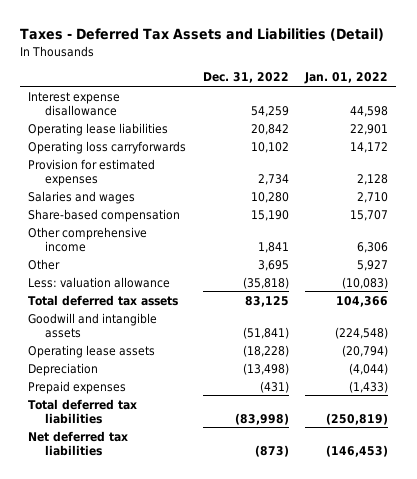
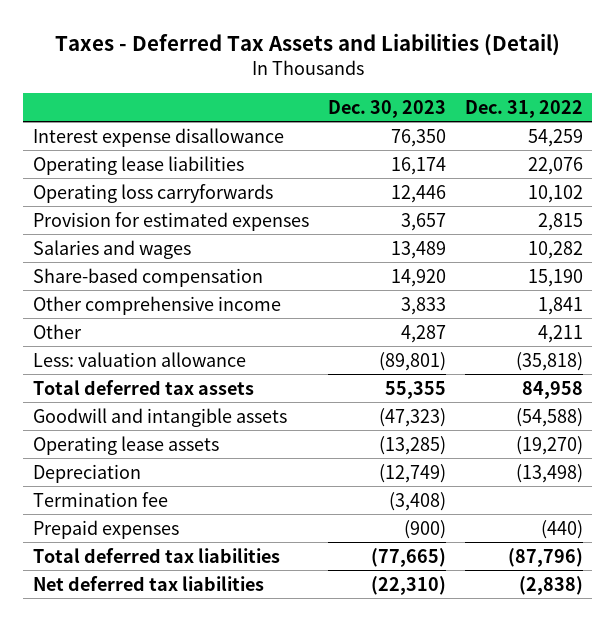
[304,72,389,85] Jan. 01, 2022 -> none
none -> [327,99,446,118] Dec. 30, 2023
[250,123,289,135] 20,842 -> [527,156,583,175] 22,076
[257,173,289,185] 2,734 -> [537,212,583,231] 2,815
[250,191,289,203] 10,280 -> [527,240,583,259] 10,282
[257,259,289,271] 3,695 -> [537,324,583,343] 4,211
[244,295,289,307] 83,125 -> [521,380,583,399] 84,958
[242,326,289,339] (51,841) -> [515,407,583,427] (54,588)
[242,344,289,357] (18,228) -> [515,435,583,455] (19,270)
none -> [32,491,168,507] Termination fee
[259,380,289,393] (431) -> [540,519,583,539] (440)
[234,412,289,425] (83,998) -> [507,547,583,567] (87,796)
[254,444,289,457] (873) -> [518,575,583,595] (2,838)

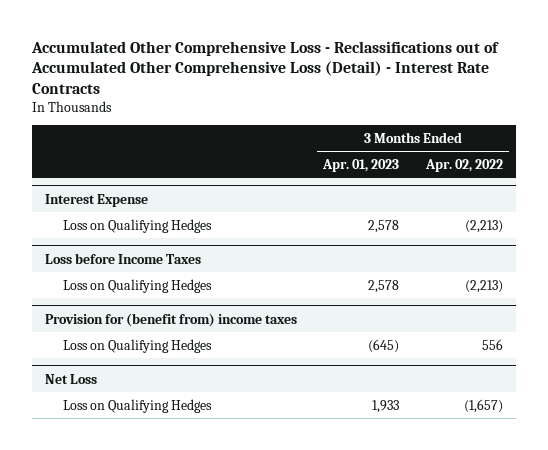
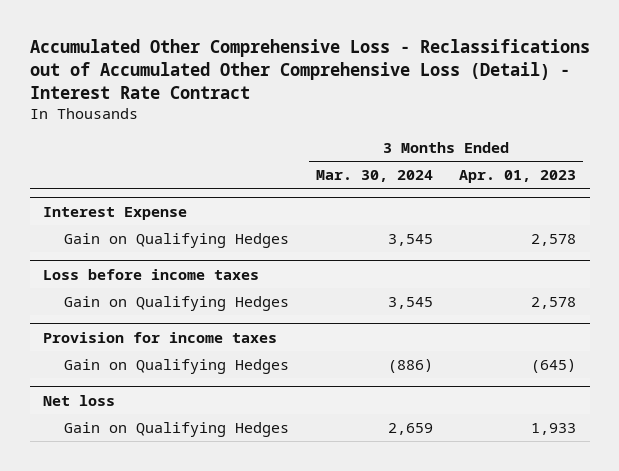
[30,40,499,95] Accumulated Other Comprehensive Loss - Reclassifications out of Accumulated Other Comprehensive Loss (Detail) - Interest Rate Contracts -> [29,38,590,100] Accumulated Other Comprehensive Loss - Reclassifications out of Accumulated Other Comprehensive Loss (Detail) - Interest Rate Contract
[424,158,503,172] Apr. 02, 2022 -> none
none -> [315,170,433,183] Mar. 30, 2024
[62,218,212,233] Loss on Qualifying Hedges -> [63,232,289,248] Gain on Qualifying Hedges
[45,252,202,264] Loss before Income Taxes -> [42,268,259,280] Loss before income taxes
[62,278,212,293] Loss on Qualifying Hedges -> [63,295,289,311] Gain on Qualifying Hedges
[45,312,298,327] Provision for (benefit from) income taxes -> [42,331,277,343] Provision for income taxes
[62,338,212,353] Loss on Qualifying Hedges -> [63,358,289,374] Gain on Qualifying Hedges
[45,373,98,384] Net Loss -> [42,394,115,406] Net loss
[62,398,212,413] Loss on Qualifying Hedges -> [63,421,289,437] Gain on Qualifying Hedges

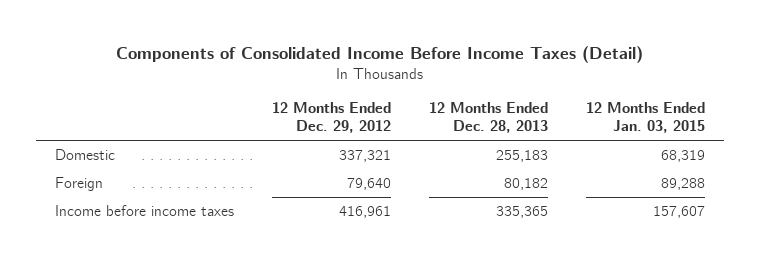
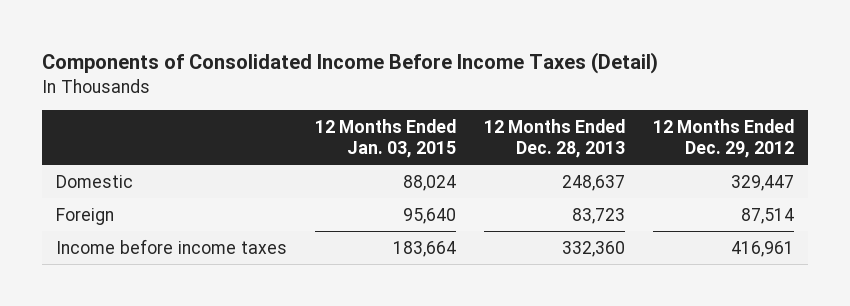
[339,150,392,163] 337,321 -> [731,174,795,191] 329,447
[496,150,549,163] 255,183 -> [562,174,626,191] 248,637
[660,150,705,163] 68,319 -> [403,174,457,191] 88,024
[347,178,392,191] 79,640 -> [741,207,795,224] 87,514
[504,178,549,191] 80,182 -> [572,207,626,224] 83,723
[660,178,705,191] 89,288 -> [403,207,457,224] 95,640
[496,206,549,219] 335,365 -> [562,240,626,257] 332,360
[652,206,705,219] 157,607 -> [393,240,457,257] 183,664

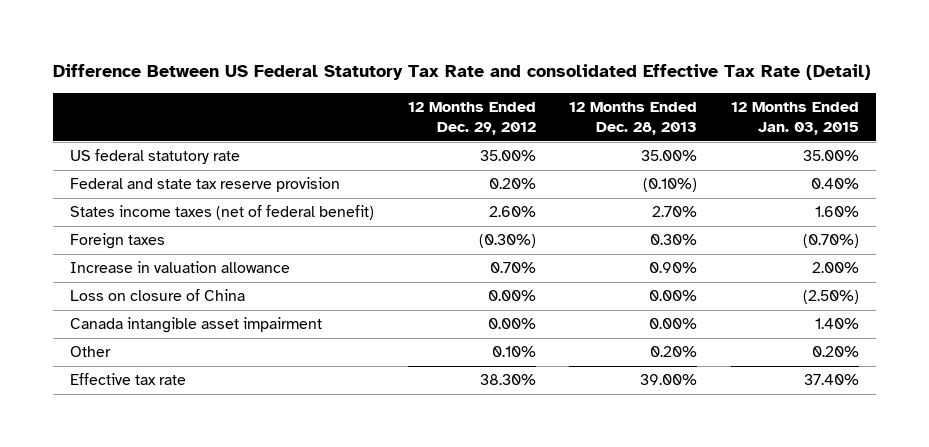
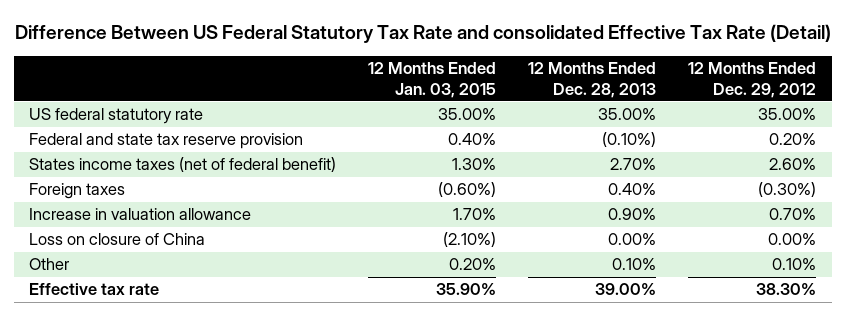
[69,317,322,334] Canada intangible asset impairment -> none
[815,206,860,218] 1.60% -> [452,158,497,171] 1.30%
[650,234,698,246] 0.30% -> [608,183,657,196] 0.40%
[803,234,860,249] (0.70%) -> [438,182,497,198] (0.60%)
[812,262,860,274] 2.00% -> [453,208,497,221] 1.70%
[803,290,860,305] (2.50%) -> [443,232,497,248] (2.10%)
[650,346,698,358] 0.20% -> [612,258,657,271] 0.10%
[804,374,860,386] 37.40% -> [436,283,497,296] 35.90%

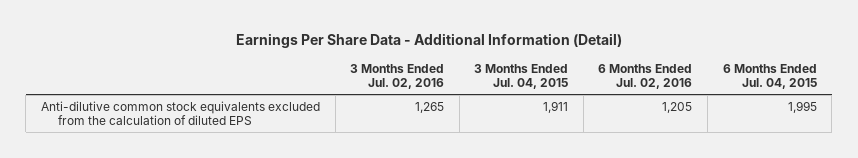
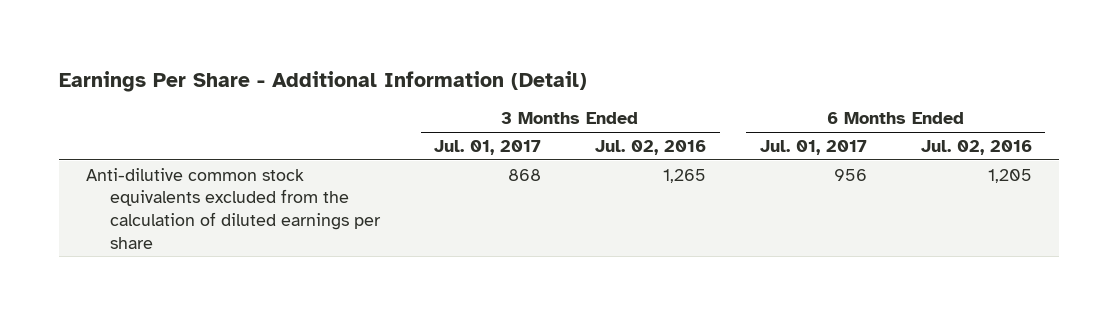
[235,32,622,48] Earnings Per Share Data - Additional Information (Detail) -> [58,70,587,92] Earnings Per Share - Additional Information (Detail)
[474,64,569,90] 3 Months Ended Jul. 04, 2015 -> none
[722,64,817,90] 6 Months Ended Jul. 04, 2015 -> none
none -> [434,139,542,155] Jul. 01, 2017
none -> [759,139,867,155] Jul. 01, 2017
[40,101,320,126] Anti-dilutive common stock equivalents excluded from the calculation of diluted EPS -> [85,167,382,249] Anti-dilutive common stock equivalents excluded from the calculation of diluted earnings per share

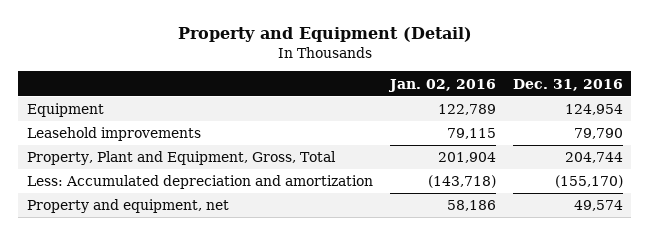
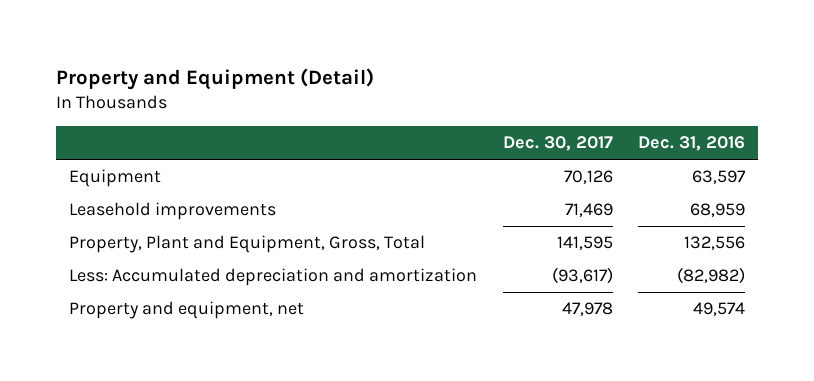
[387,78,496,92] Jan. 02, 2016 -> none
none -> [502,136,613,152] Dec. 30, 2017
[564,104,623,116] 124,954 -> [692,170,747,185] 63,597
[573,128,623,140] 79,790 -> [690,203,746,218] 68,959
[564,152,623,164] 204,744 -> [684,236,746,251] 132,556
[554,175,623,189] (155,170) -> [677,267,746,285] (82,982)

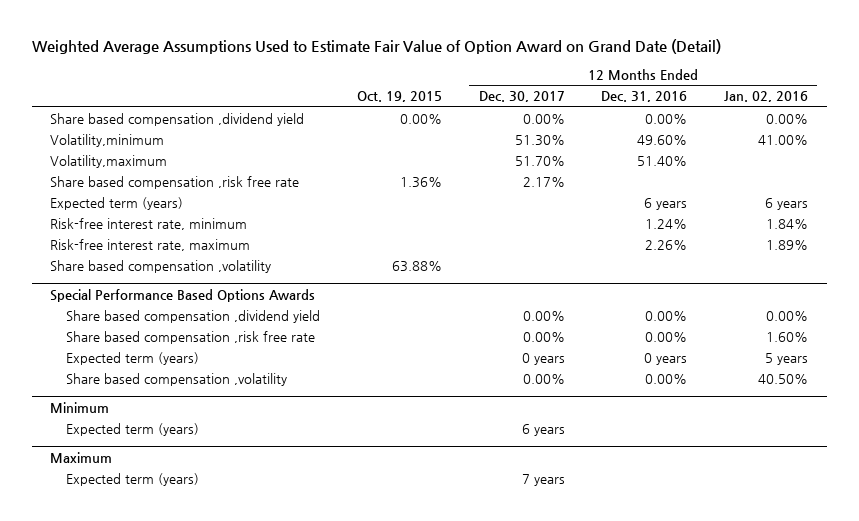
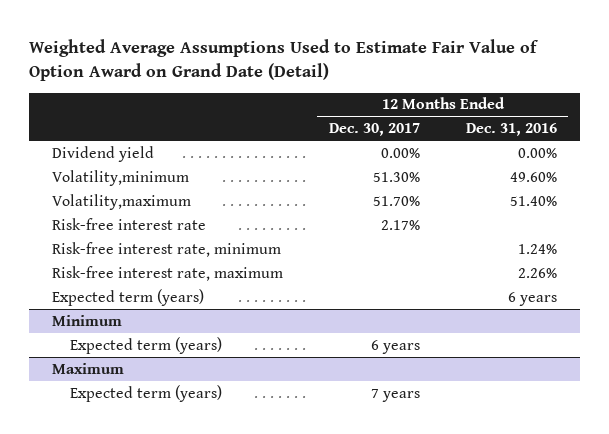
[356,91,442,103] Oct. 19, 2015 -> none
[724,91,809,103] Jan. 02, 2016 -> none
[50,113,305,127] Share based compensation ,dividend yield -> [51,145,154,162] Dividend yield
[50,176,300,190] Share based compensation ,risk free rate -> [51,217,206,230] Risk-free interest rate
[50,260,272,274] Share based compensation ,volatility -> none
[50,288,316,302] Special Performance Based Options Awards -> none
[65,310,320,324] Share based compensation ,dividend yield -> none
[65,331,315,345] Share based compensation ,risk free rate -> none
[65,352,199,366] Expected term (years) -> none
[65,373,287,387] Share based compensation ,volatility -> none
[50,197,184,211] Expected term (years) -> [51,288,204,306] Expected term (years)

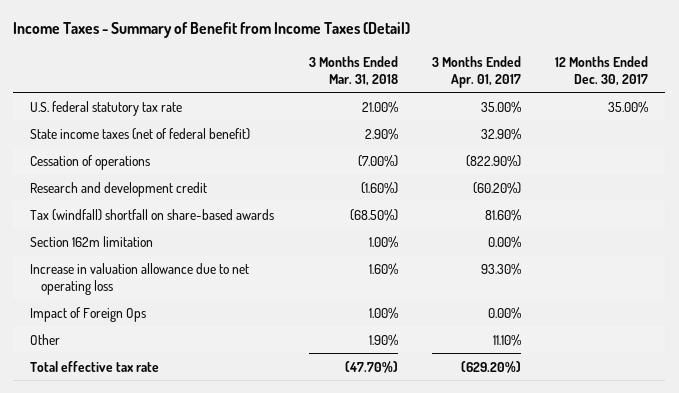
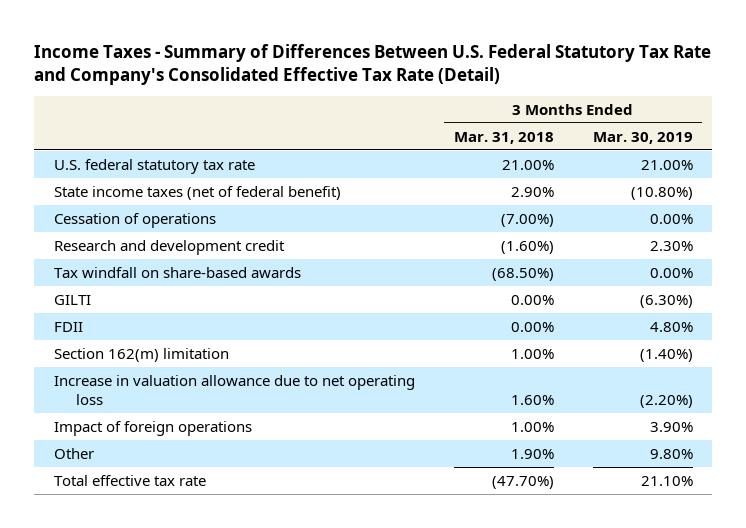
[13,22,411,39] Income Taxes - Summary of Benefit from Income Taxes (Detail) -> [34,43,712,85] Income Taxes - Summary of Differences Between U.S. Federal Statutory Tax Rate and Company's Consolidated Effective Tax Rate (Detail)
[431,55,521,88] 3 Months Ended Apr. 01, 2017 -> none
[555,55,649,86] 12 Months Ended Dec. 30, 2017 -> none
none -> [592,131,693,144] Mar. 30, 2019
[30,208,275,221] Tax (windfall) shortfall on share-based awards -> [53,266,301,278] Tax windfall on share-based awards
none -> [53,294,91,305] GILTI
none -> [53,321,83,332] FDII
[30,235,154,247] Section 162m limitation -> [53,347,229,362] Section 162(m) limitation
[30,306,147,322] Impact of Foreign Ops -> [53,420,252,436] Impact of foreign operations

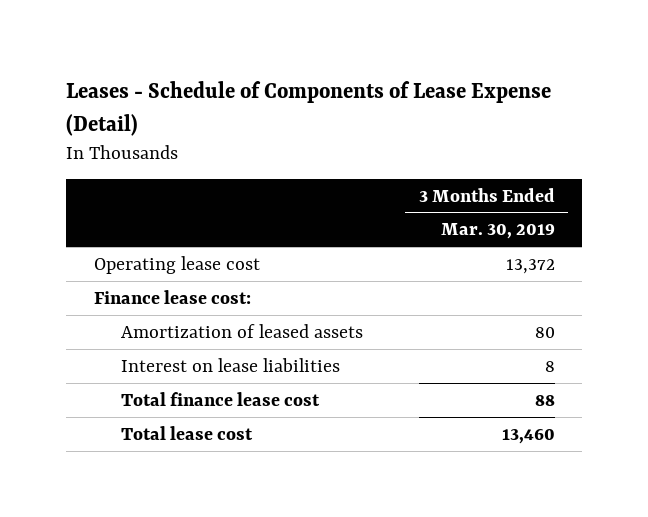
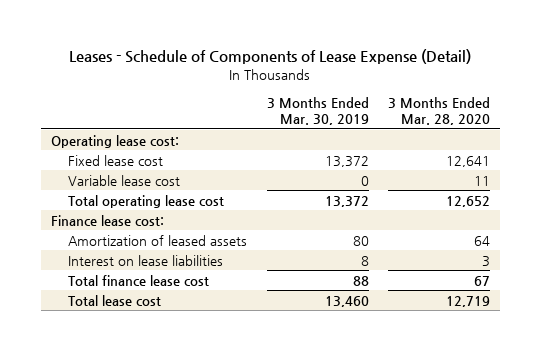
none -> [387,96,490,126] 3 Months Ended Mar. 28, 2020
none -> [50,134,179,148] Operating lease cost:
none -> [68,154,164,166] Fixed lease cost
none -> [68,174,181,186] Variable lease cost
[93,255,260,274] Operating lease cost -> [68,194,225,208] Total operating lease cost

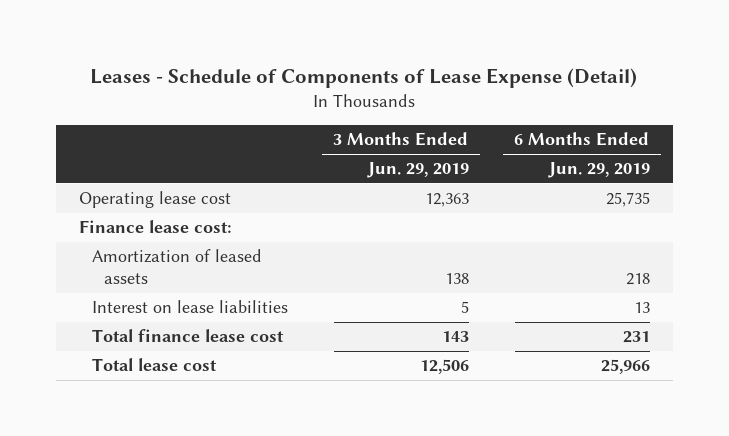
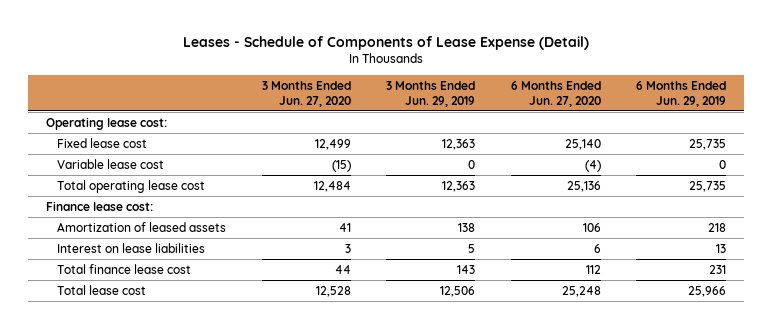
none -> [261,81,351,107] 3 Months Ended Jun. 27, 2020
none -> [510,81,601,107] 6 Months Ended Jun. 27, 2020
none -> [45,117,167,131] Operating lease cost:
none -> [57,138,148,149] Fixed lease cost
none -> [57,159,165,170] Variable lease cost
[78,191,231,209] Operating lease cost -> [57,180,206,194] Total operating lease cost

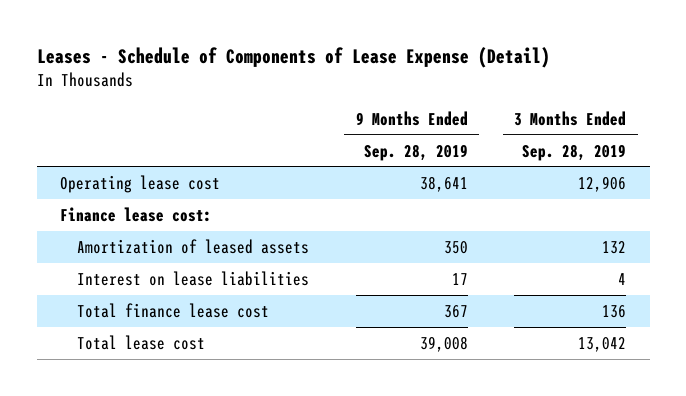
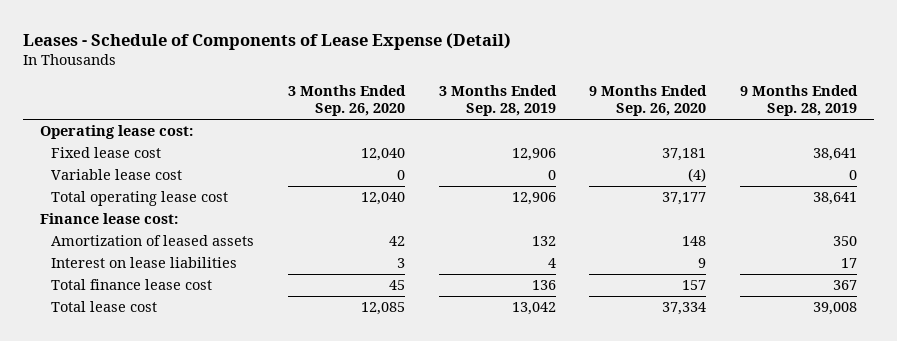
none -> [287,84,406,117] 3 Months Ended Sep. 26, 2020
none -> [589,84,708,117] 9 Months Ended Sep. 26, 2020
none -> [40,125,194,140] Operating lease cost:
none -> [51,147,162,159] Fixed lease cost
none -> [51,169,183,181] Variable lease cost
[59,174,220,193] Operating lease cost -> [51,191,229,207] Total operating lease cost

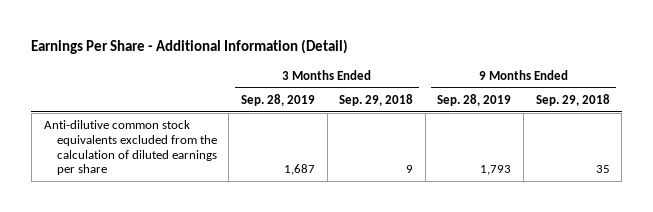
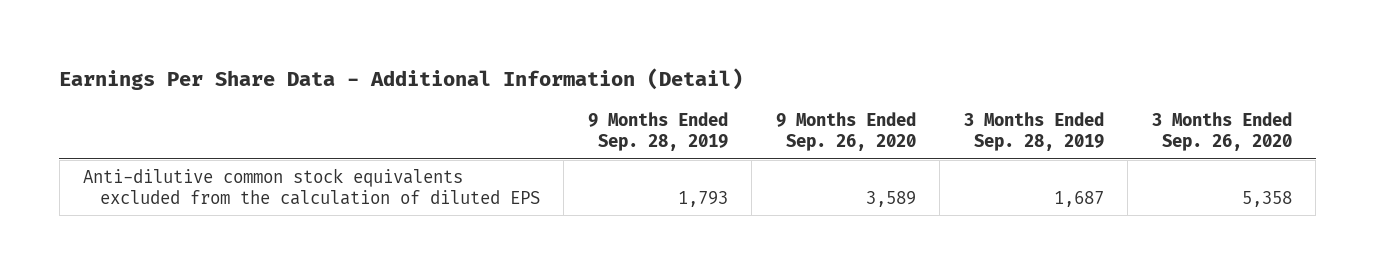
[31,39,349,55] Earnings Per Share - Additional Information (Detail) -> [59,68,744,91] Earnings Per Share Data - Additional Information (Detail)
[339,93,414,106] Sep. 29, 2018 -> none
[535,93,610,106] Sep. 29, 2018 -> none
none -> [775,112,916,152] 9 Months Ended Sep. 26, 2020
none -> [1151,112,1292,152] 3 Months Ended Sep. 26, 2020
[43,120,217,176] Anti-dilutive common stock equivalents excluded from the calculation of diluted earnings per share -> [83,168,540,206] Anti-dilutive common stock equivalents excluded from the calculation of diluted EPS

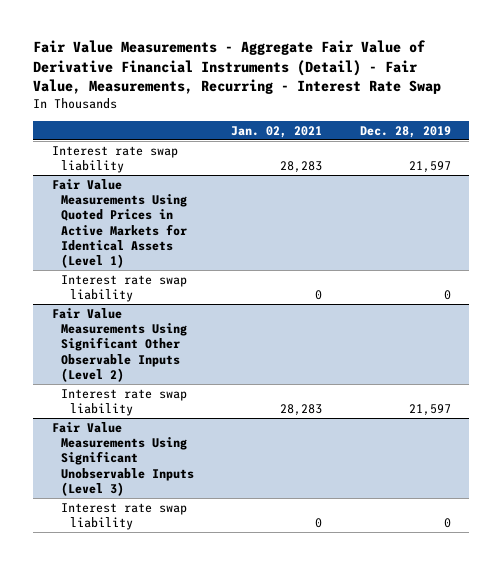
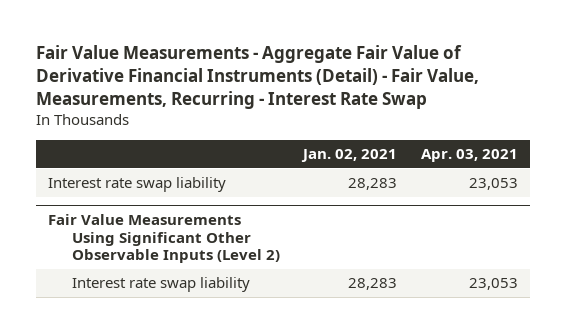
[359,125,451,138] Dec. 28, 2019 -> none
none -> [420,149,518,163] Apr. 03, 2021
[51,178,188,269] Fair Value Measurements Using Quoted Prices in Active Markets for Identical Assets (Level 1) -> none
[61,274,188,303] Interest rate swap liability -> none
[51,421,195,497] Fair Value Measurements Using Significant Unobservable Inputs (Level 3) -> none
[61,502,188,531] Interest rate swap liability -> none

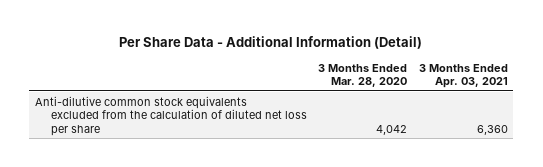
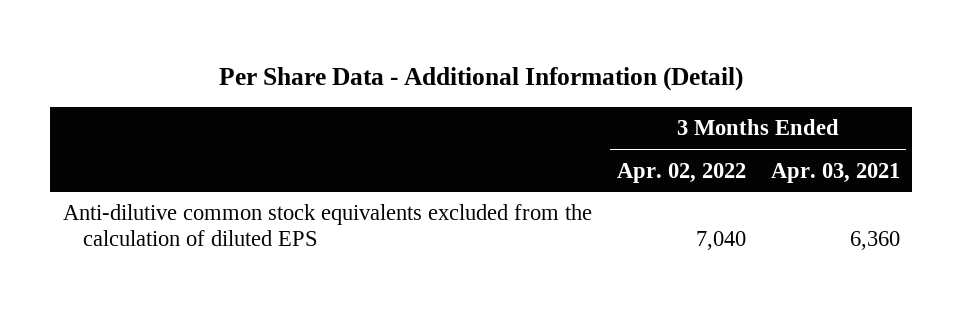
[318,63,408,88] 3 Months Ended Mar. 28, 2020 -> none
none -> [616,162,746,183] Apr. 02, 2022
[34,95,308,136] Anti-dilutive common stock equivalents excluded from the calculation of diluted net loss per share -> [62,204,592,247] Anti-dilutive common stock equivalents excluded from the calculation of diluted EPS

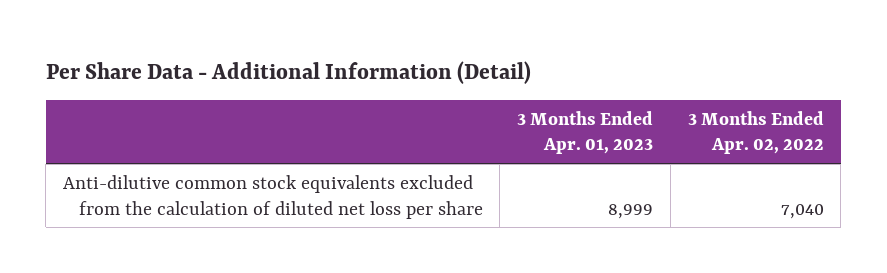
[770,162,900,183] Apr. 03, 2021 -> none
none -> [517,110,654,155] 3 Months Ended Apr. 01, 2023
[62,204,592,247] Anti-dilutive common stock equivalents excluded from the calculation of diluted EPS -> [63,174,483,219] Anti-dilutive common stock equivalents excluded from the calculation of diluted net loss per share

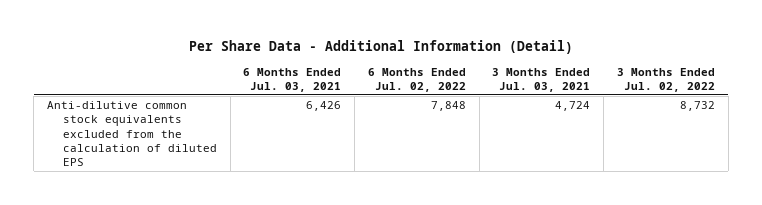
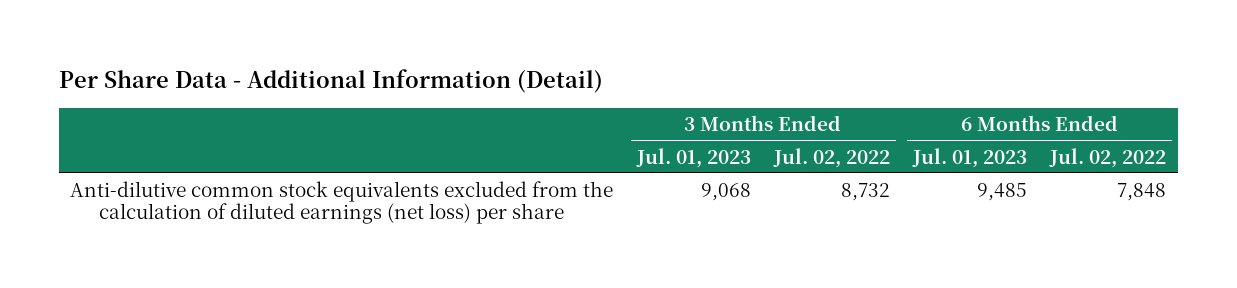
[243,67,342,92] 6 Months Ended Jul. 03, 2021 -> none
[492,67,591,92] 3 Months Ended Jul. 03, 2021 -> none
none -> [635,147,751,168] Jul. 01, 2023
none -> [912,147,1028,168] Jul. 01, 2023
[46,101,217,167] Anti-dilutive common stock equivalents excluded from the calculation of diluted EPS -> [70,181,614,225] Anti-dilutive common stock equivalents excluded from the calculation of diluted earnings (net loss) per share

